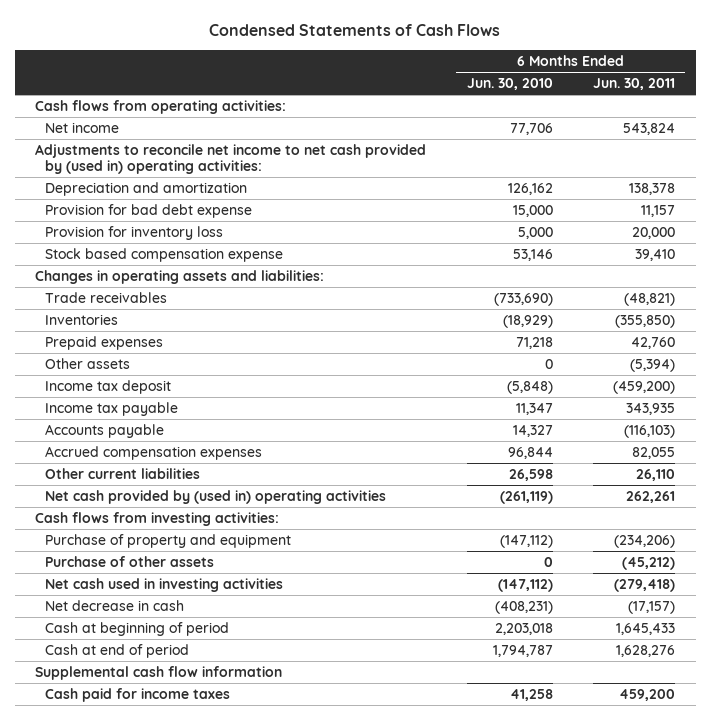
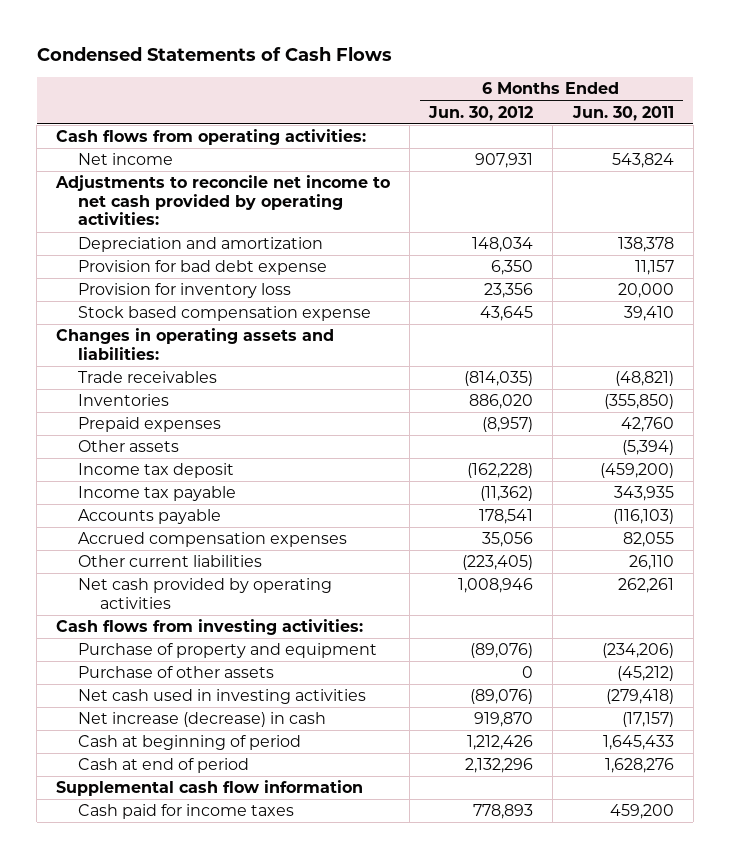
[466,78,553,91] Jun. 30, 2010 -> none
none -> [428,105,534,121] Jun. 30, 2012
[34,143,426,175] Adjustments to reconcile net income to net cash provided by (used in) operating activities: -> [55,175,391,226] Adjustments to reconcile net income to net cash provided by operating activities:
[45,489,387,504] Net cash provided by (used in) operating activities -> [78,578,333,609] Net cash provided by operating activities
[45,599,185,611] Net decrease in cash -> [78,712,327,728] Net increase (decrease) in cash

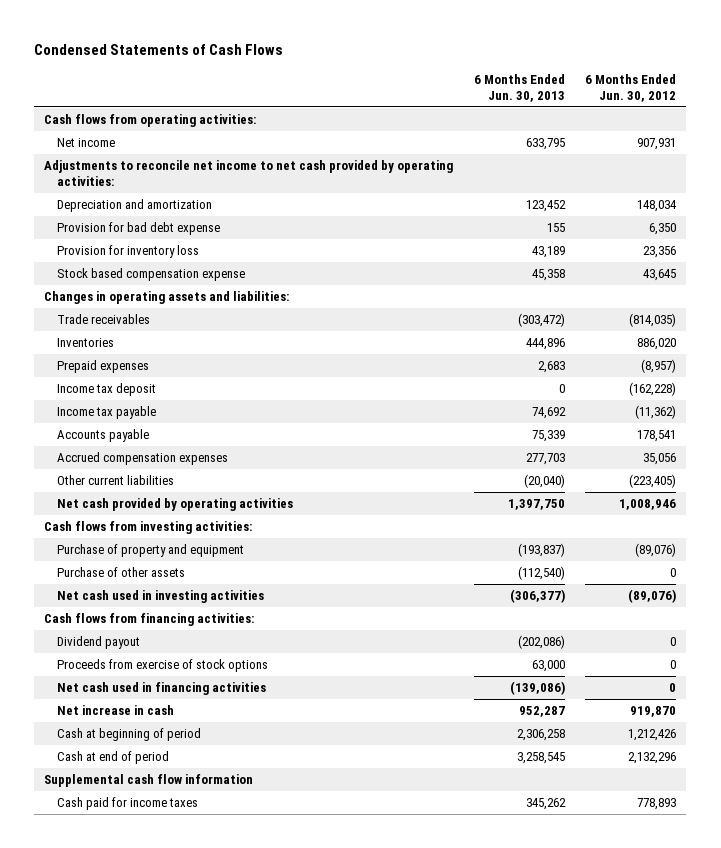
[571,105,674,121] Jun. 30, 2011 -> none
none -> [473,73,565,102] 6 Months Ended Jun. 30, 2013
[78,440,180,453] Other assets -> none
none -> [44,613,255,627] Cash flows from financing activities:
none -> [57,636,141,650] Dividend payout
none -> [57,659,269,673] Proceeds from exercise of stock options
none -> [57,682,267,696] Net cash used in financing activities
[78,712,327,728] Net increase (decrease) in cash -> [57,705,175,716] Net increase in cash

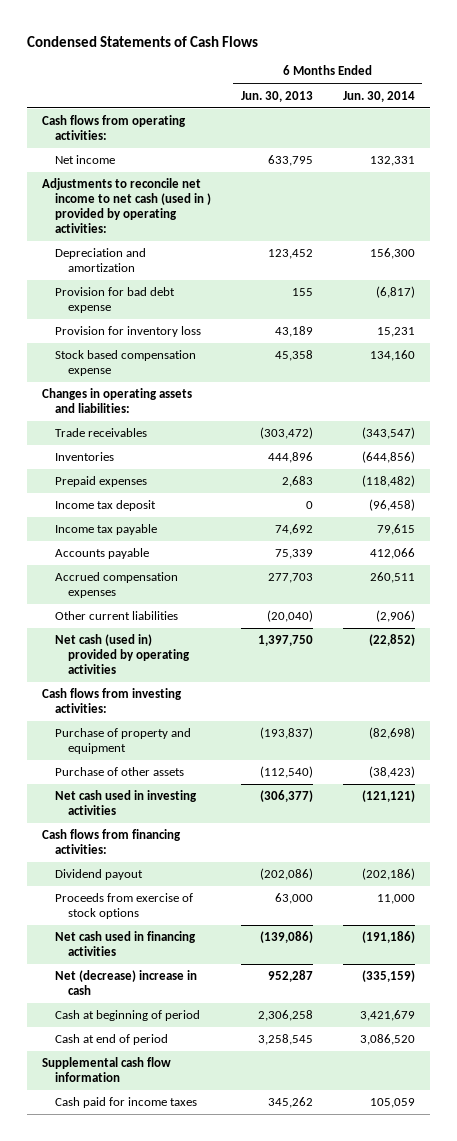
[585,73,677,102] 6 Months Ended Jun. 30, 2012 -> none
none -> [342,90,415,102] Jun. 30, 2014
[44,160,454,187] Adjustments to reconcile net income to net cash provided by operating activities: -> [42,178,212,233] Adjustments to reconcile net income to net cash (used in ) provided by operating activities:
[57,498,294,512] Net cash provided by operating activities -> [55,634,190,674] Net cash (used in) provided by operating activities
[57,705,175,716] Net increase in cash -> [55,970,198,995] Net (decrease) increase in cash

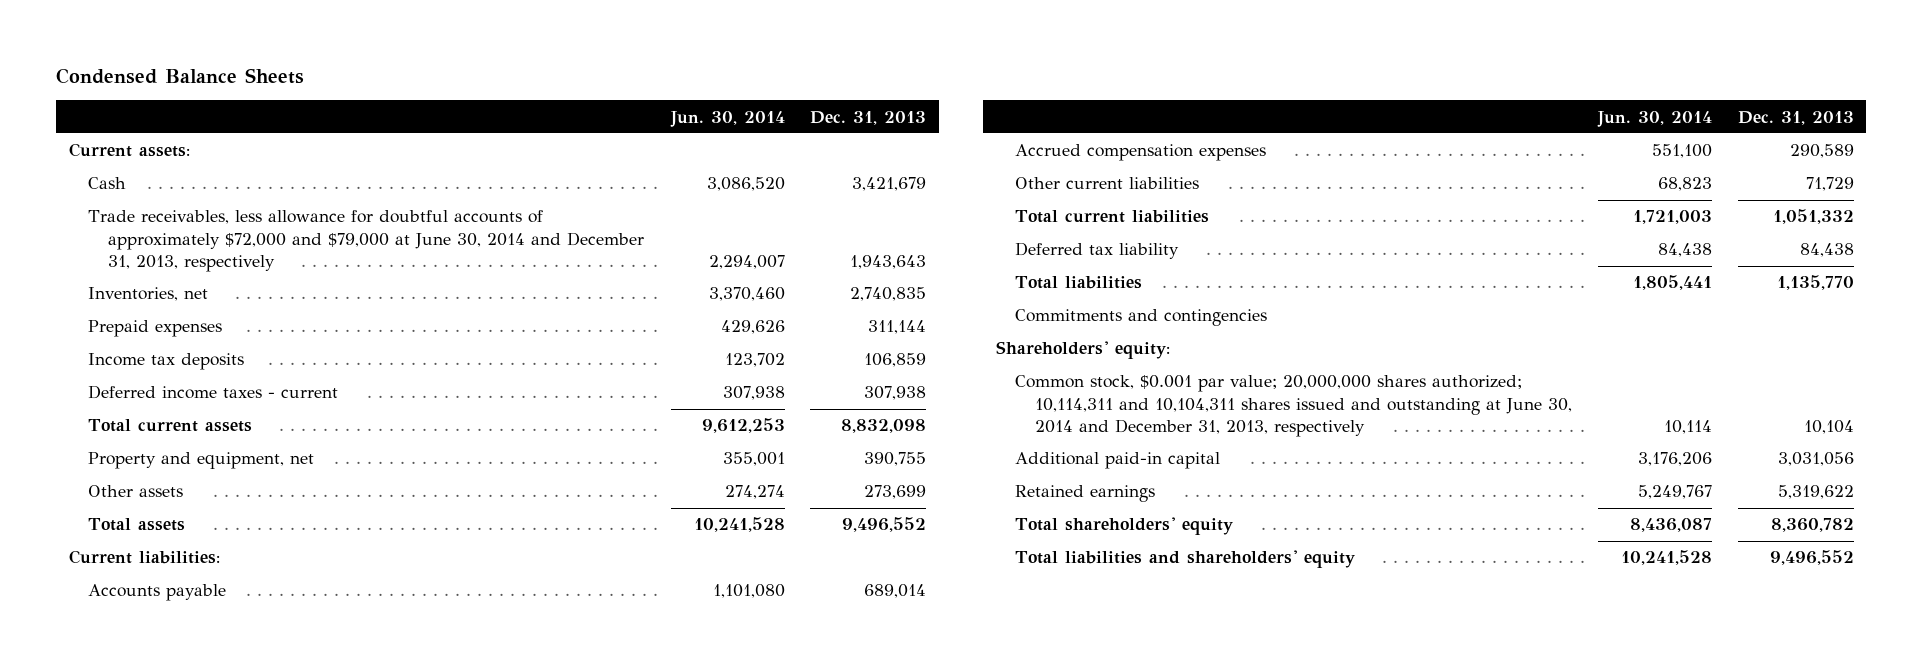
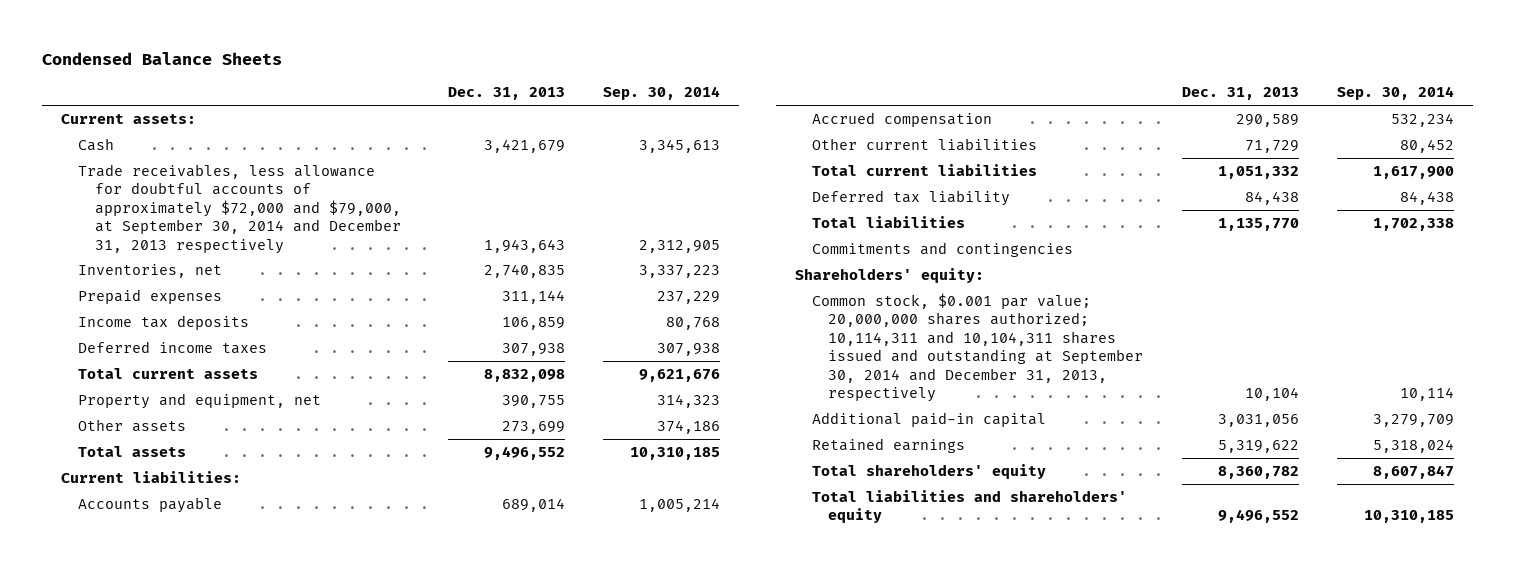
[669,110,785,127] Jun. 30, 2014 -> none
none -> [603,86,721,101] Sep. 30, 2014
[88,210,644,273] Trade receivables, less allowance for doubtful accounts of approximately $72,000 and $79,000 at June 30, 2014 and December 31, 2013, respectively -> [78,163,402,254] Trade receivables, less allowance for doubtful accounts of approximately $72,000 and $79,000, at September 30, 2014 and December 31, 2013 respectively
[88,385,339,400] Deferred income taxes - current -> [78,340,268,354] Deferred income taxes
[1015,144,1267,162] Accrued compensation expenses -> [811,111,992,127] Accrued compensation
[1015,375,1572,438] Common stock, $0.001 par value; 20,000,000 shares authorized; 10,114,311 and 10,104,311 shares issued and outstanding at June 30, 2014 and December 31, 2013, respectively -> [811,292,1144,403] Common stock, $0.001 par value; 20,000,000 shares authorized; 10,114,311 and 10,104,311 shares issued and outstanding at September 30, 2014 and December 31, 2013, respectively

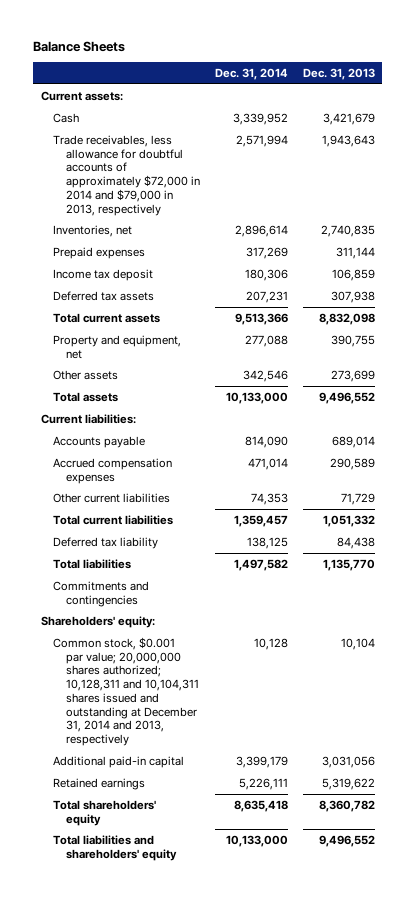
[42,51,283,65] Condensed Balance Sheets -> [33,40,126,52] Balance Sheets
[603,86,721,101] Sep. 30, 2014 -> none
none -> [214,68,288,81] Dec. 31, 2014
[78,163,402,254] Trade receivables, less allowance for doubtful accounts of approximately $72,000 and $79,000, at September 30, 2014 and December 31, 2013 respectively -> [53,134,200,216] Trade receivables, less allowance for doubtful accounts of approximately $72,000 in 2014 and $79,000 in 2013, respectively
[78,314,250,330] Income tax deposits -> [53,268,154,281] Income tax deposit
[78,340,268,354] Deferred income taxes -> [53,290,155,301] Deferred tax assets
[811,111,992,127] Accrued compensation -> [53,457,173,484] Accrued compensation expenses
[811,292,1144,403] Common stock, $0.001 par value; 20,000,000 shares authorized; 10,114,311 and 10,104,311 shares issued and outstanding at September 30, 2014 and December 31, 2013, respectively -> [53,636,199,747] Common stock, $0.001 par value; 20,000,000 shares authorized; 10,128,311 and 10,104,311 shares issued and outstanding at December 31, 2014 and 2013, respectively

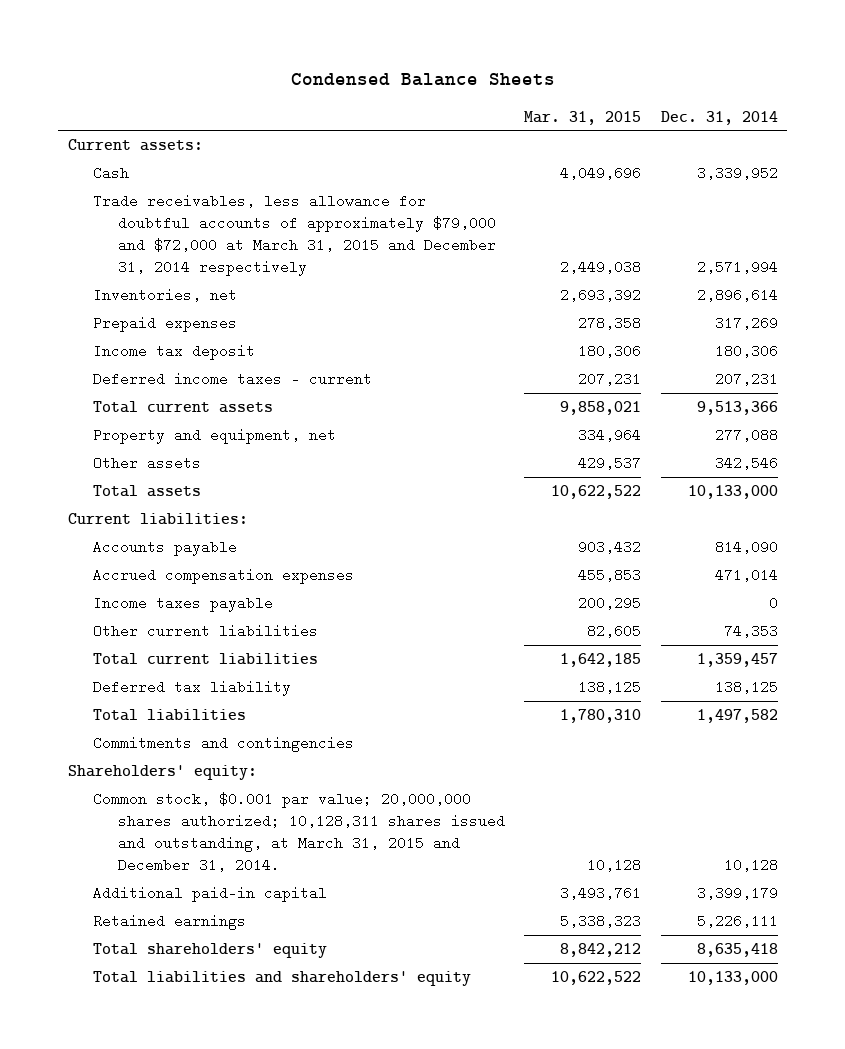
[33,40,126,52] Balance Sheets -> [290,73,555,87] Condensed Balance Sheets
[302,68,375,81] Dec. 31, 2013 -> none
none -> [524,110,642,125] Mar. 31, 2015
[53,134,200,216] Trade receivables, less allowance for doubtful accounts of approximately $72,000 in 2014 and $79,000 in 2013, respectively -> [93,194,497,276] Trade receivables, less allowance for doubtful accounts of approximately $79,000 and $72,000 at March 31, 2015 and December 31, 2014 respectively
[53,290,155,301] Deferred tax assets -> [93,372,373,387] Deferred income taxes - current
none -> [93,596,274,613] Income taxes payable
[53,636,199,747] Common stock, $0.001 par value; 20,000,000 shares authorized; 10,128,311 and 10,104,311 shares issued and outstanding at December 31, 2014 and 2013, respectively -> [93,792,506,872] Common stock, $0.001 par value; 20,000,000 shares authorized; 10,128,311 shares issued and outstanding, at March 31, 2015 and December 31, 2014.

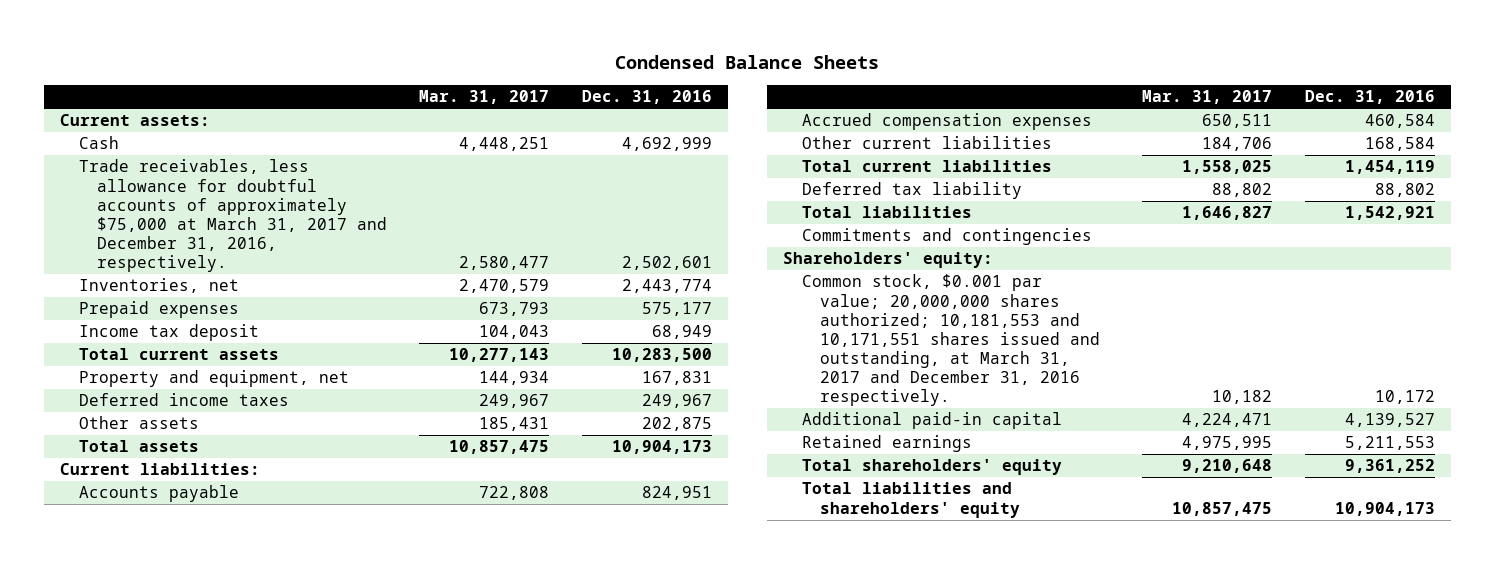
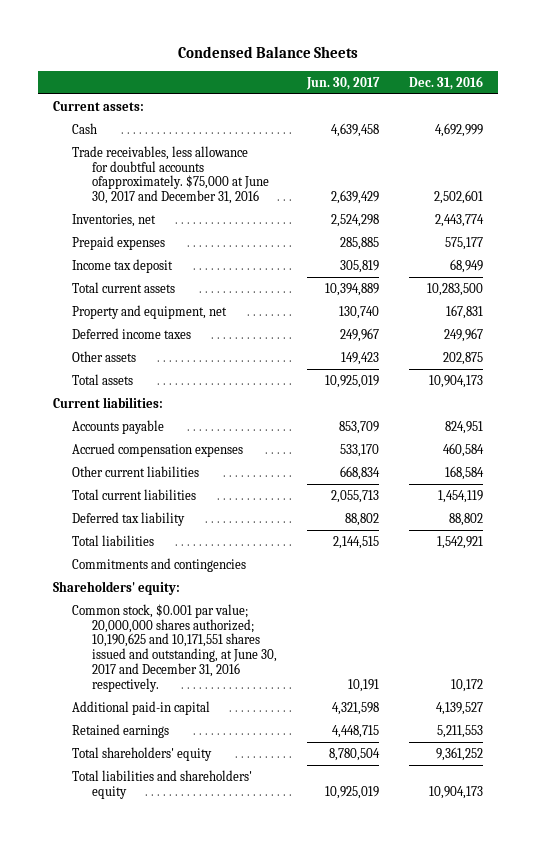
[419,90,550,105] Mar. 31, 2017 -> none
none -> [305,76,380,90] Jun. 30, 2017
[78,159,388,273] Trade receivables, less allowance for doubtful accounts of approximately $75,000 at March 31, 2017 and December 31, 2016, respectively. -> [72,145,269,205] Trade receivables, less allowance for doubtful accounts ofapproximately. $75,000 at June 30, 2017 and December 31, 2016
[801,274,1101,407] Common stock, $0.001 par value; 20,000,000 shares authorized; 10,181,553 and 10,171,551 shares issued and outstanding, at March 31, 2017 and December 31, 2016 respectively. -> [72,603,277,692] Common stock, $0.001 par value; 20,000,000 shares authorized; 10,190,625 and 10,171,551 shares issued and outstanding, at June 30, 2017 and December 31, 2016 respectively.

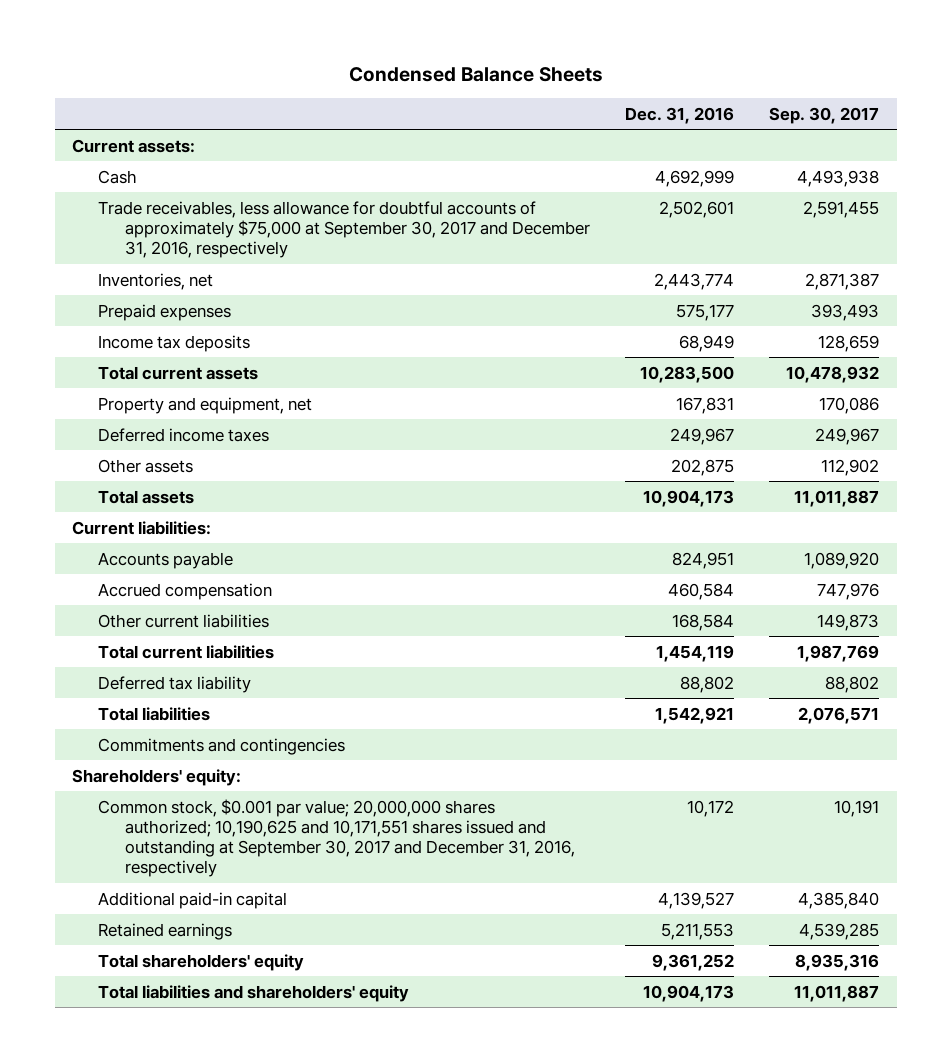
[305,76,380,90] Jun. 30, 2017 -> none
none -> [769,106,880,124] Sep. 30, 2017
[72,145,269,205] Trade receivables, less allowance for doubtful accounts ofapproximately. $75,000 at June 30, 2017 and December 31, 2016 -> [98,200,590,259] Trade receivables, less allowance for doubtful accounts of approximately $75,000 at September 30, 2017 and December 31, 2016, respectively
[72,258,174,273] Income tax deposit -> [98,334,251,352] Income tax deposits
[72,442,244,457] Accrued compensation expenses -> [98,582,273,600] Accrued compensation
[72,603,277,692] Common stock, $0.001 par value; 20,000,000 shares authorized; 10,190,625 and 10,171,551 shares issued and outstanding, at June 30, 2017 and December 31, 2016 respectively. -> [98,798,575,878] Common stock, $0.001 par value; 20,000,000 shares authorized; 10,190,625 and 10,171,551 shares issued and outstanding at September 30, 2017 and December 31, 2016, respectively

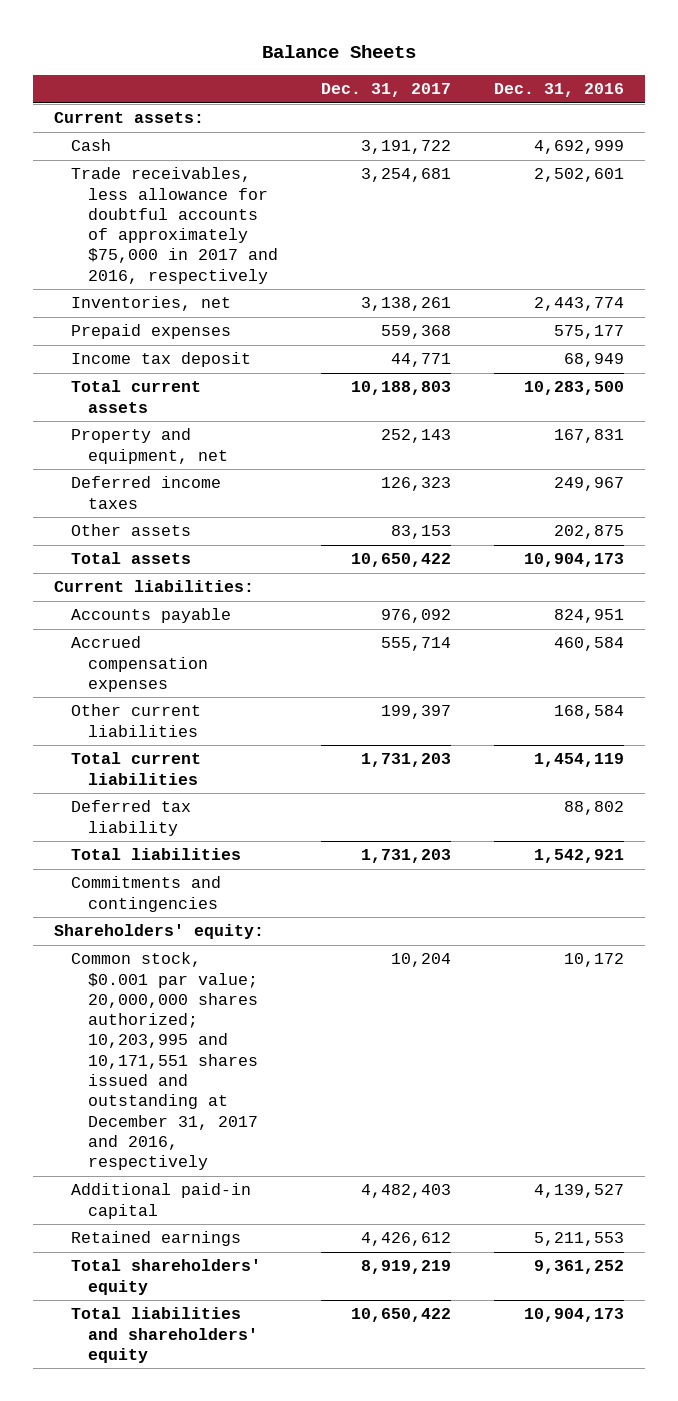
[348,66,603,82] Condensed Balance Sheets -> [261,45,416,59] Balance Sheets
[769,106,880,124] Sep. 30, 2017 -> none
none -> [320,83,451,98] Dec. 31, 2017
[98,200,590,259] Trade receivables, less allowance for doubtful accounts of approximately $75,000 at September 30, 2017 and December 31, 2016, respectively -> [70,167,278,284] Trade receivables, less allowance for doubtful accounts of approximately $75,000 in 2017 and 2016, respectively
[98,334,251,352] Income tax deposits -> [70,352,251,368] Income tax deposit
[98,582,273,600] Accrued compensation -> [70,636,208,692] Accrued compensation expenses
[98,798,575,878] Common stock, $0.001 par value; 20,000,000 shares authorized; 10,190,625 and 10,171,551 shares issued and outstanding at September 30, 2017 and December 31, 2016, respectively -> [70,952,258,1171] Common stock, $0.001 par value; 20,000,000 shares authorized; 10,203,995 and 10,171,551 shares issued and outstanding at December 31, 2017 and 2016, respectively

